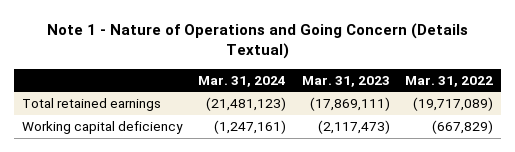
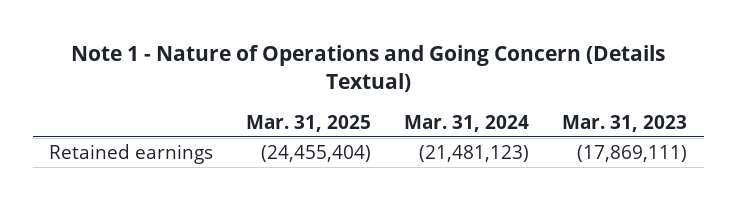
[405,75,494,87] Mar. 31, 2022 -> none
none -> [246,114,372,132] Mar. 31, 2025
[21,121,183,135] Working capital deficiency -> none
[21,98,161,112] Total retained earnings -> [49,144,214,165] Retained earnings

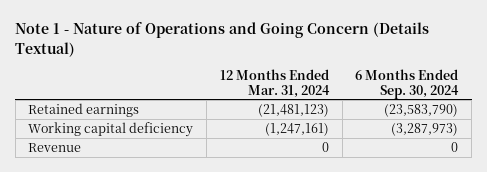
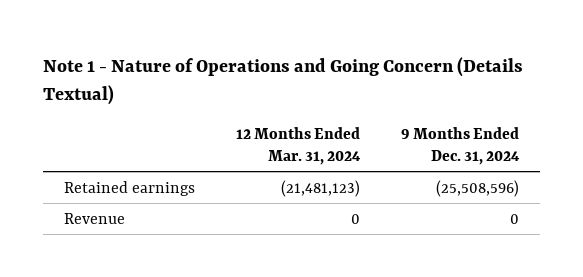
[355,68,460,99] 6 Months Ended Sep. 30, 2024 -> none
none -> [401,126,521,165] 9 Months Ended Dec. 31, 2024
[28,121,194,137] Working capital deficiency -> none

